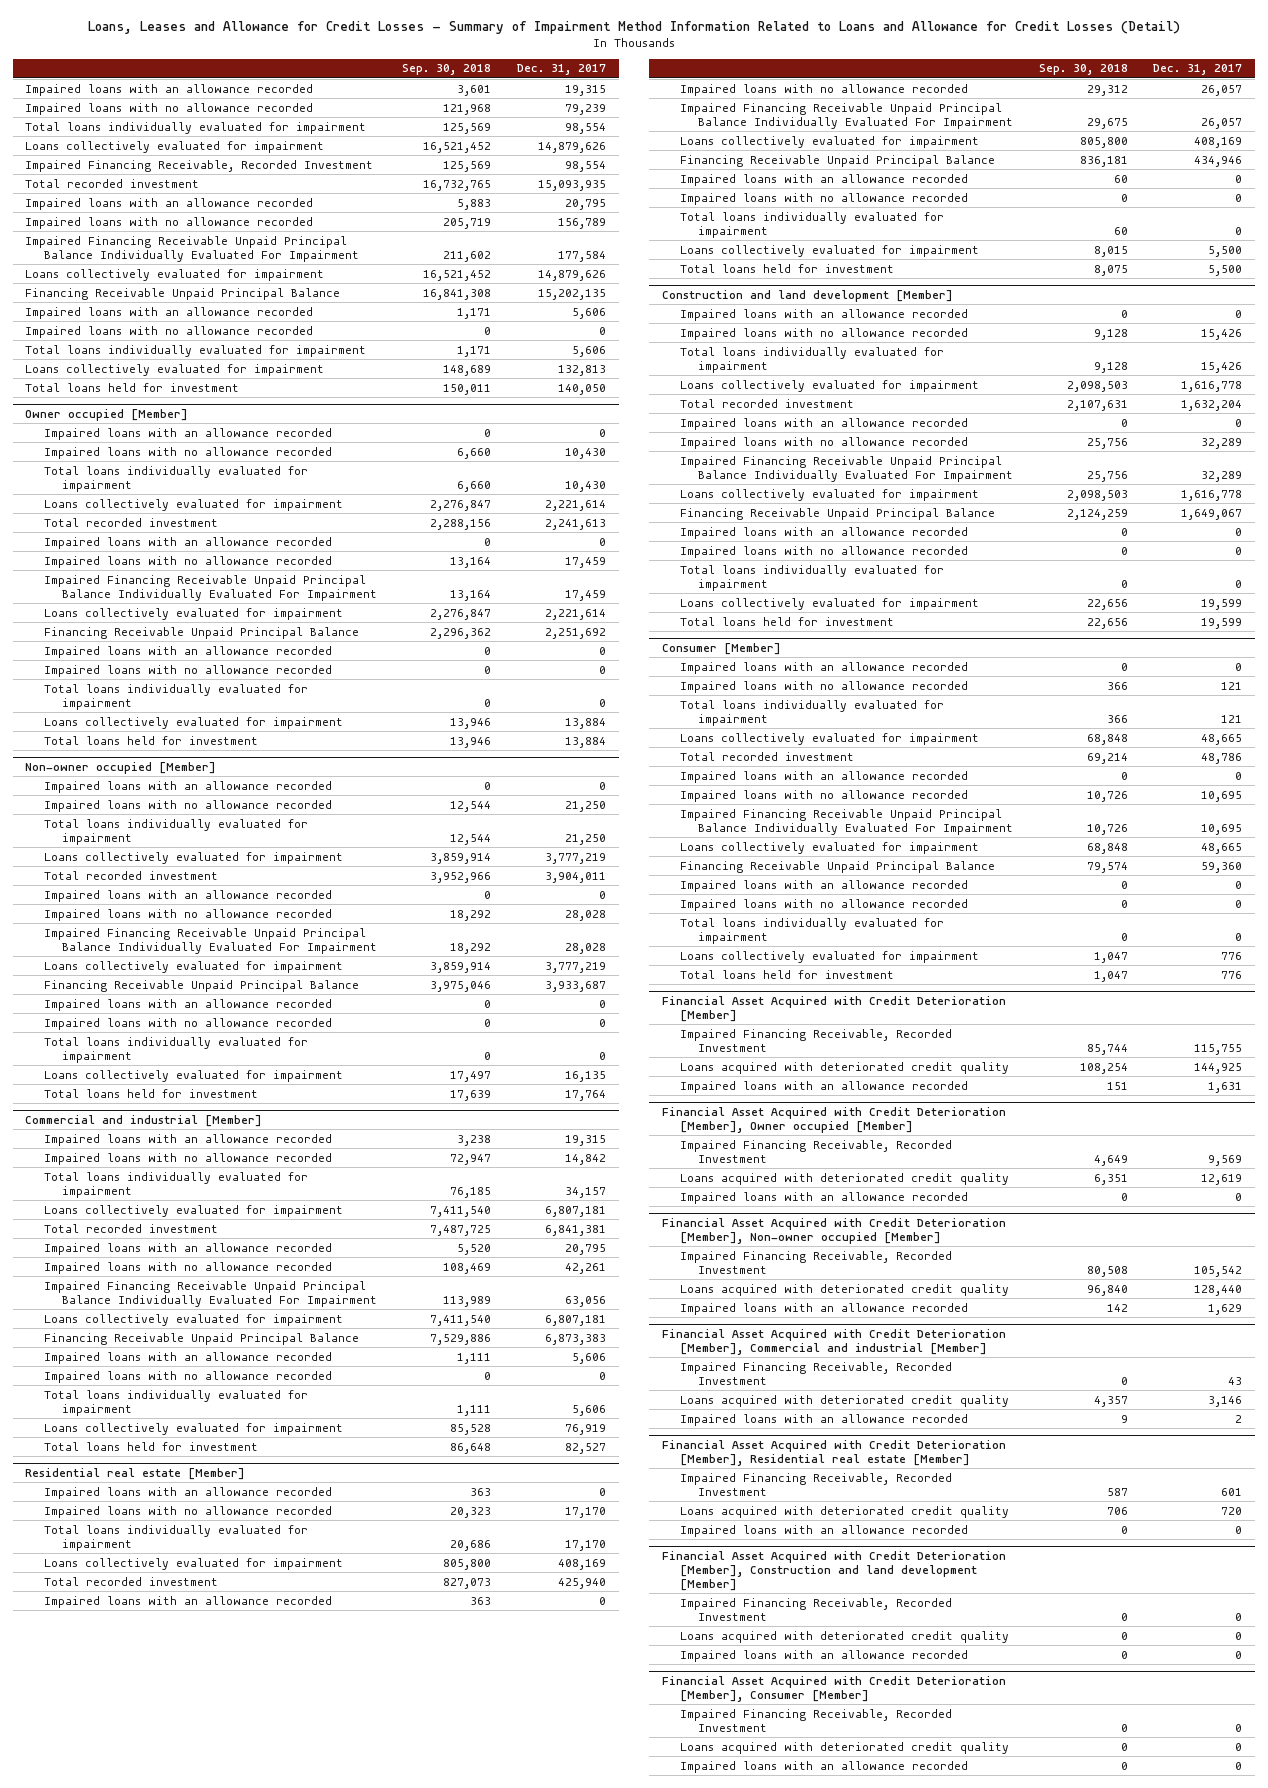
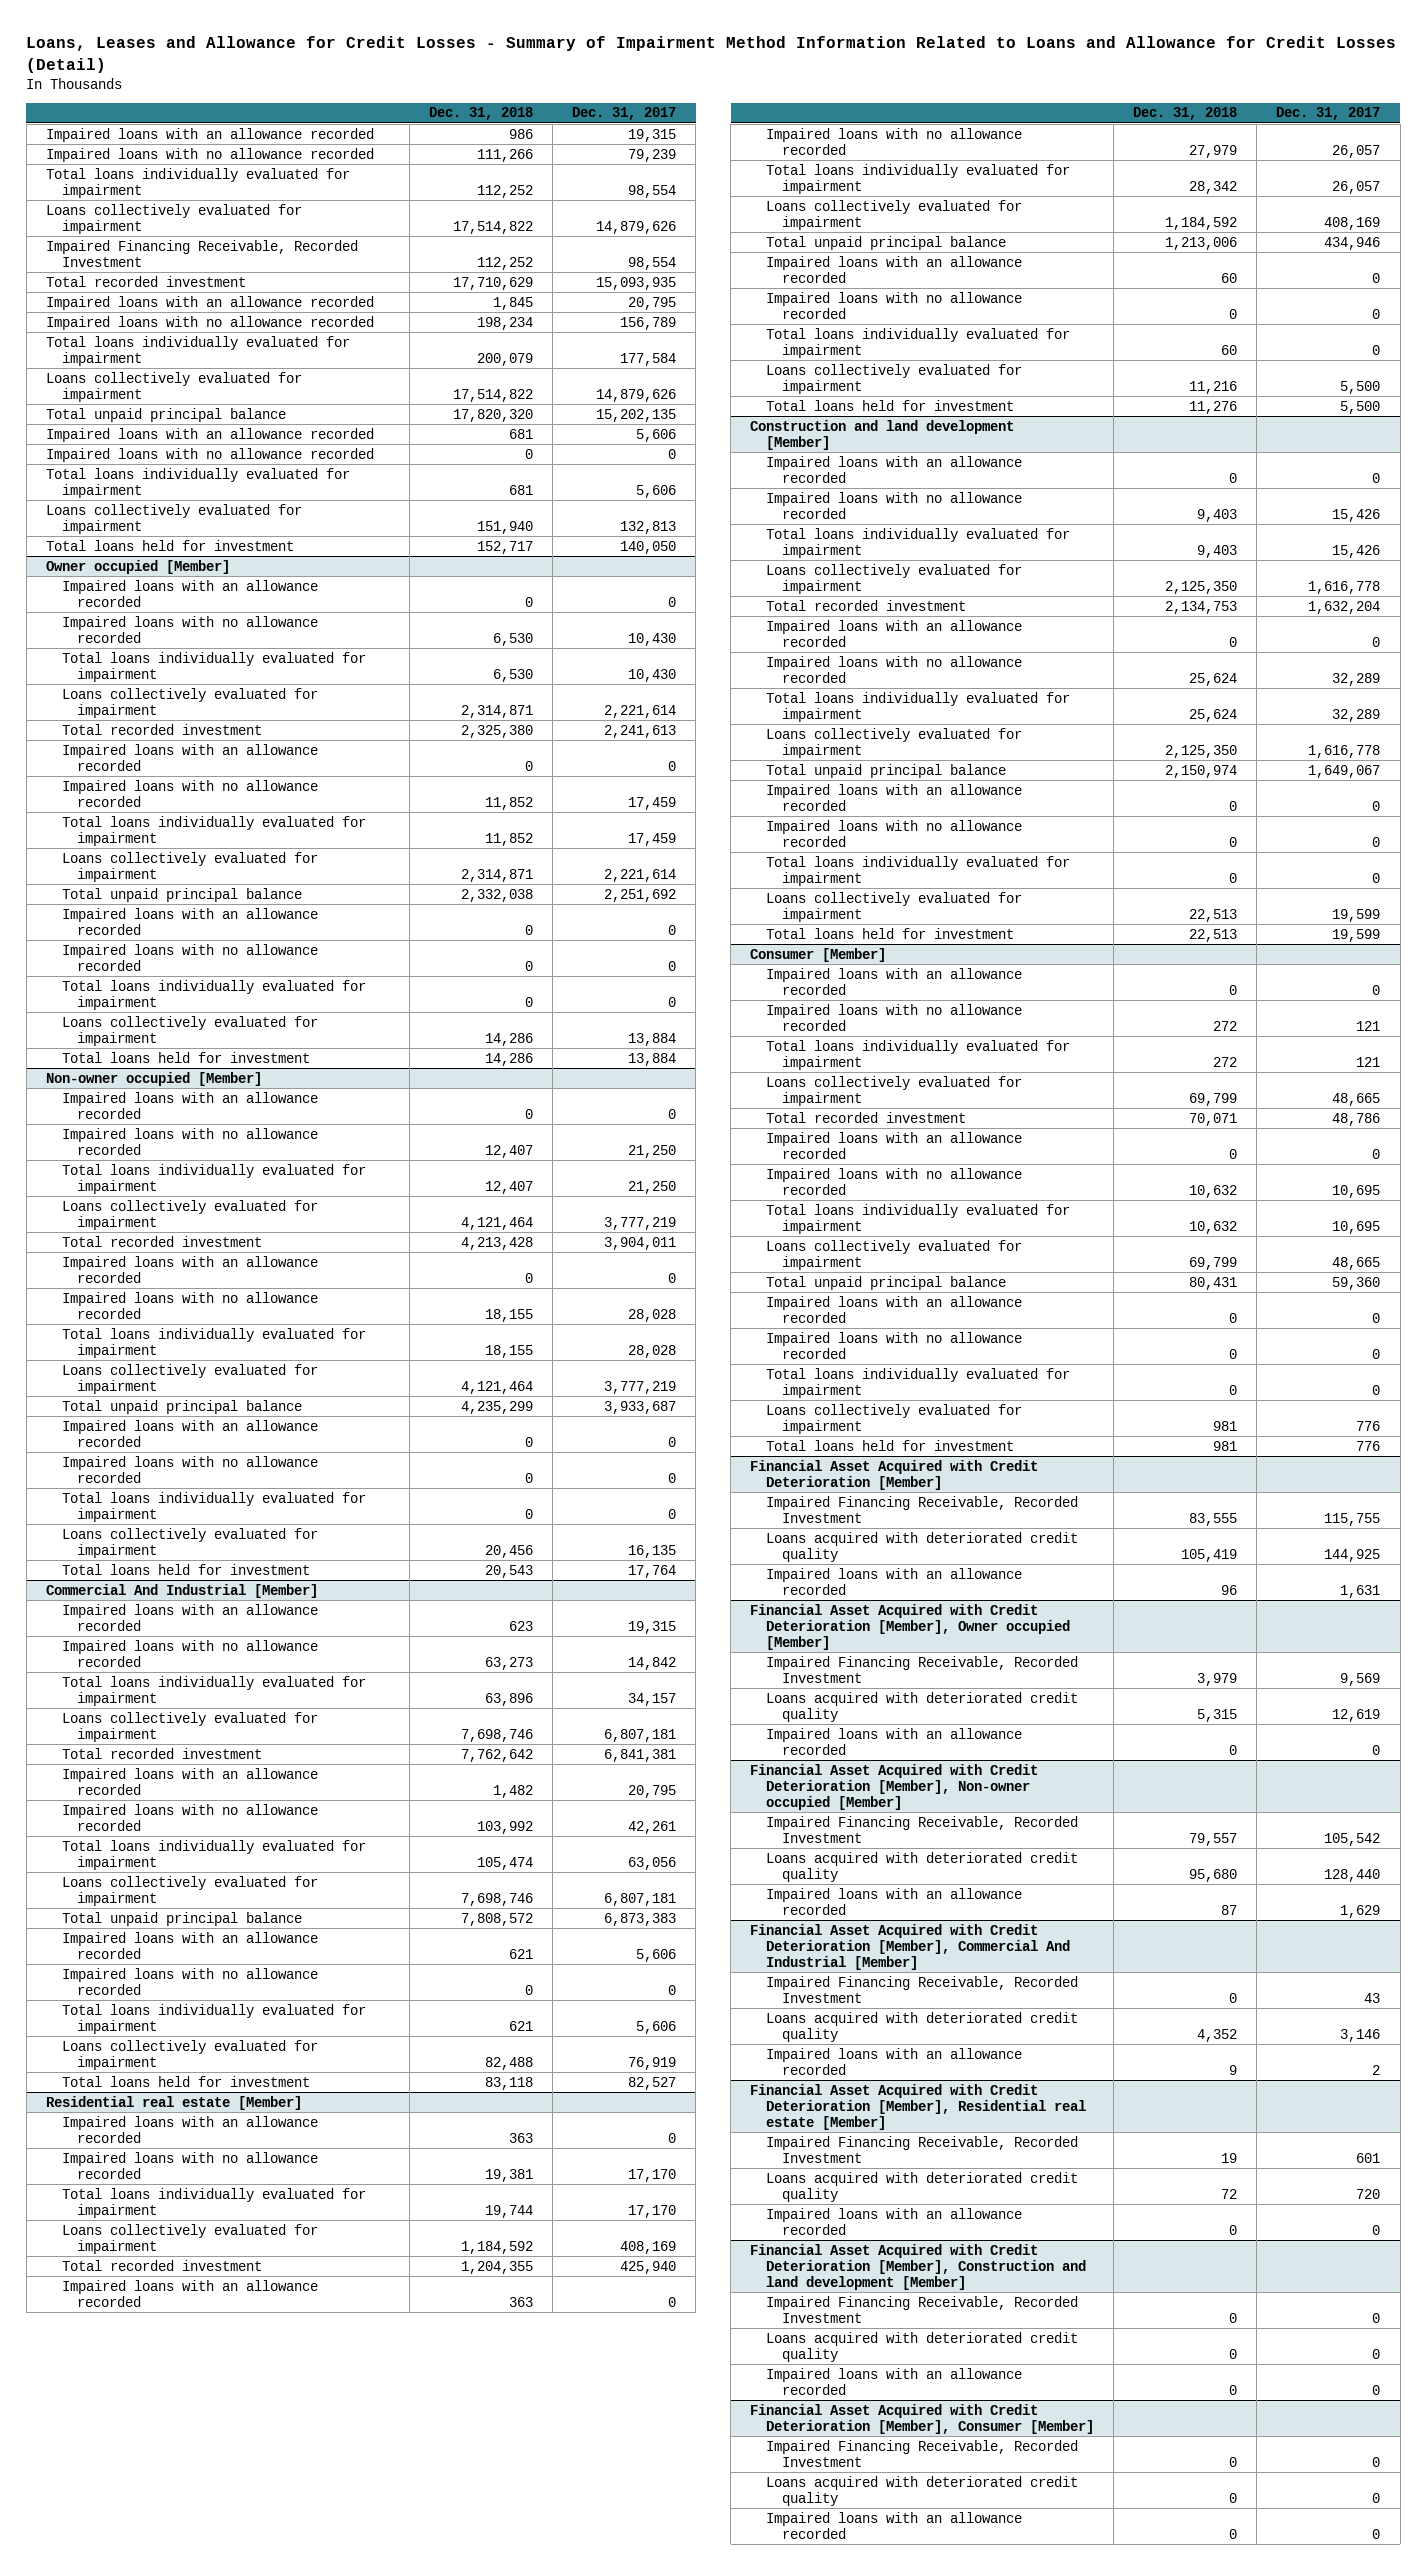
[402,64,492,76] Sep. 30, 2018 -> none
none -> [428,107,533,121] Dec. 31, 2018
[25,235,359,262] Impaired Financing Receivable Unpaid Principal Balance Individually Evaluated For Impairment -> [46,335,351,366] Total loans individually evaluated for impairment
[25,287,341,300] Financing Receivable Unpaid Principal Balance -> [46,407,287,422] Total unpaid principal balance
[43,574,377,601] Impaired Financing Receivable Unpaid Principal Balance Individually Evaluated For Impairment -> [61,815,366,846] Total loans individually evaluated for impairment
[43,626,359,639] Financing Receivable Unpaid Principal Balance -> [61,887,302,902] Total unpaid principal balance
[43,927,377,954] Impaired Financing Receivable Unpaid Principal Balance Individually Evaluated For Impairment -> [61,1327,366,1358] Total loans individually evaluated for impairment
[43,979,359,992] Financing Receivable Unpaid Principal Balance -> [61,1399,302,1414] Total unpaid principal balance
[25,1114,263,1127] Commercial and industrial [Member] -> [46,1583,319,1598] Commercial And Industrial [Member]
[43,1280,377,1307] Impaired Financing Receivable Unpaid Principal Balance Individually Evaluated For Impairment -> [61,1839,366,1870] Total loans individually evaluated for impairment
[43,1332,359,1345] Financing Receivable Unpaid Principal Balance -> [61,1911,302,1926] Total unpaid principal balance
[679,102,1013,129] Impaired Financing Receivable Unpaid Principal Balance Individually Evaluated For Impairment -> [766,163,1071,194] Total loans individually evaluated for impairment
[679,154,995,167] Financing Receivable Unpaid Principal Balance -> [766,235,1007,250] Total unpaid principal balance
[679,455,1013,482] Impaired Financing Receivable Unpaid Principal Balance Individually Evaluated For Impairment -> [766,691,1071,722] Total loans individually evaluated for impairment
[679,507,995,520] Financing Receivable Unpaid Principal Balance -> [766,763,1007,778] Total unpaid principal balance
[679,808,1013,835] Impaired Financing Receivable Unpaid Principal Balance Individually Evaluated For Impairment -> [766,1203,1071,1234] Total loans individually evaluated for impairment
[679,860,995,873] Financing Receivable Unpaid Principal Balance -> [766,1275,1007,1290] Total unpaid principal balance
[661,1328,1006,1355] Financial Asset Acquired with Credit Deterioration [Member], Commercial and industrial [Member] -> [750,1923,1071,1970] Financial Asset Acquired with Credit Deterioration [Member], Commercial And Industrial [Member]

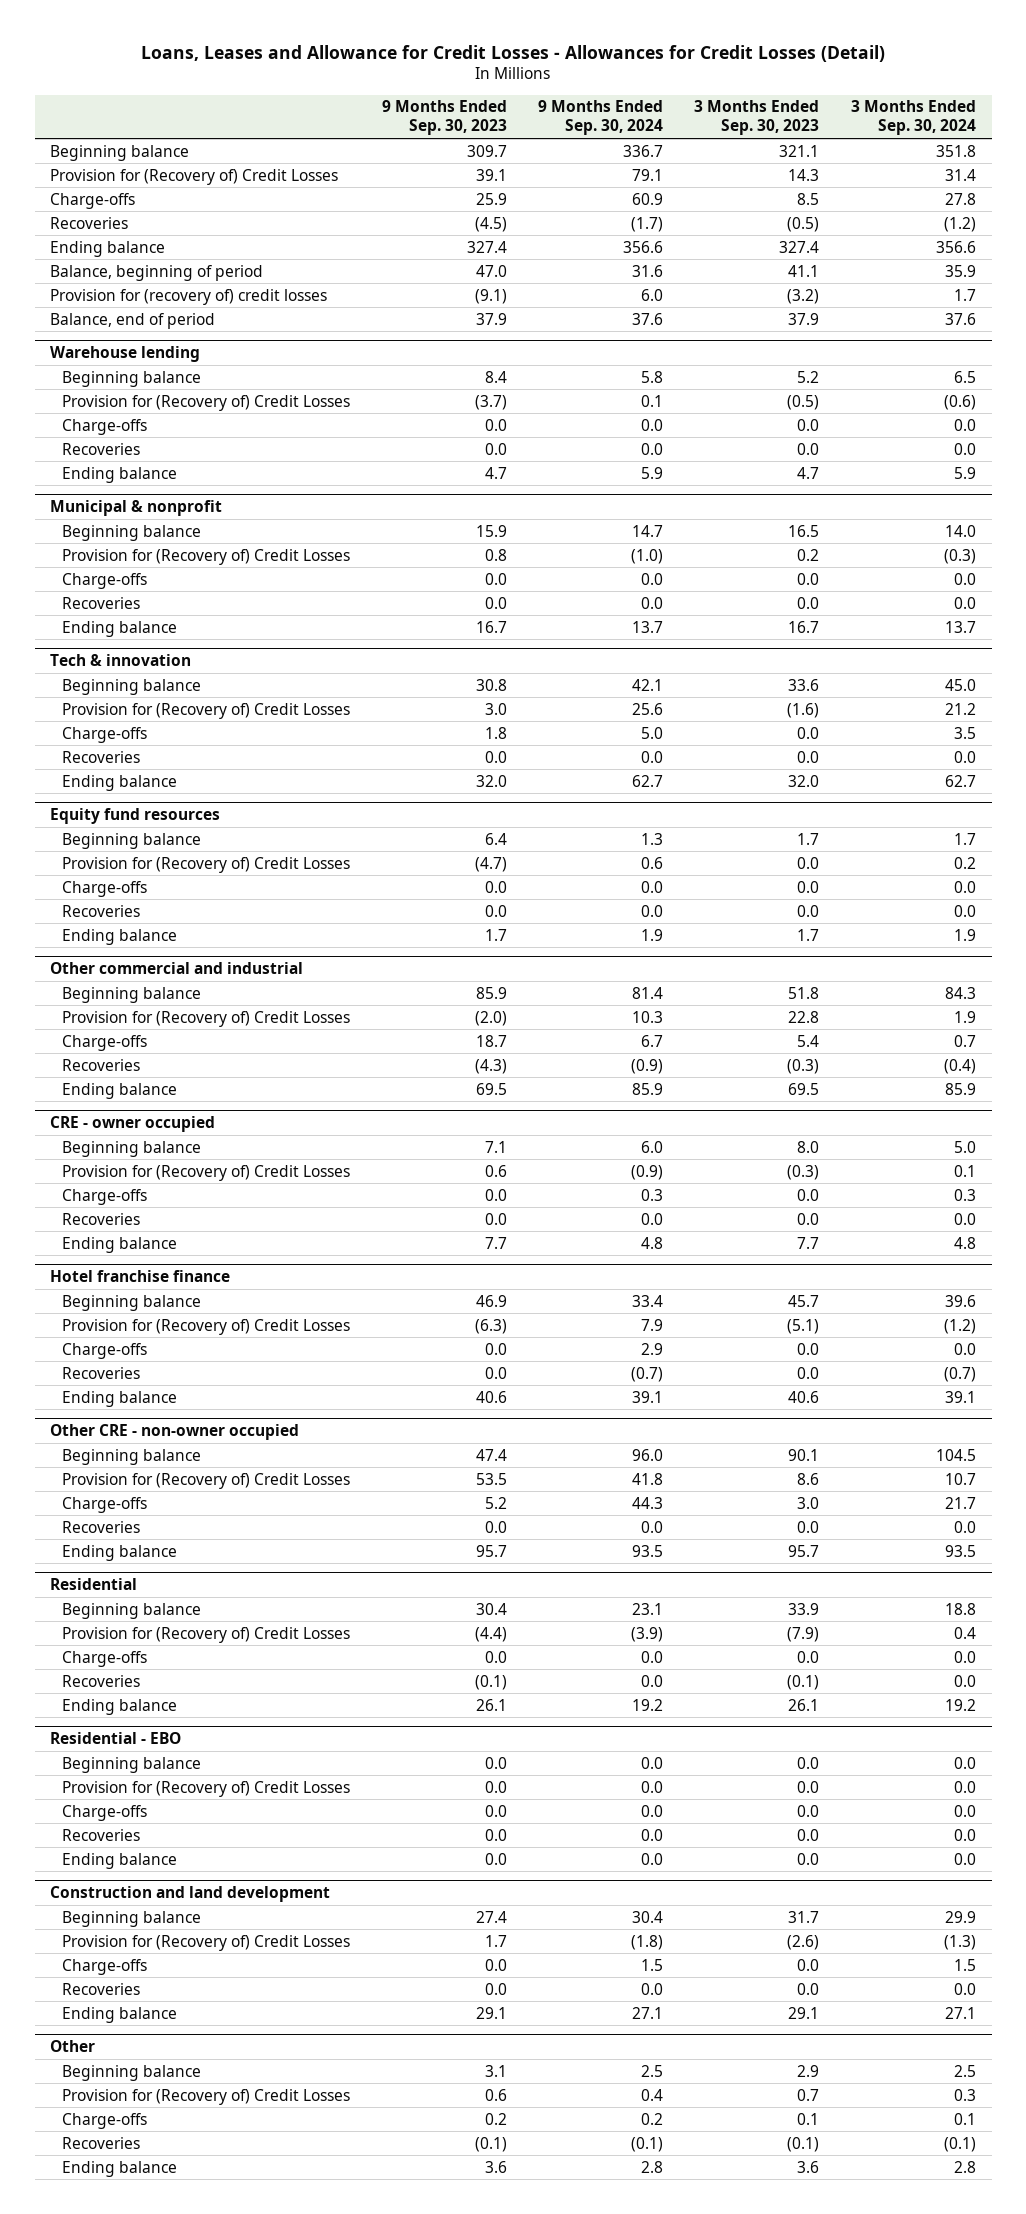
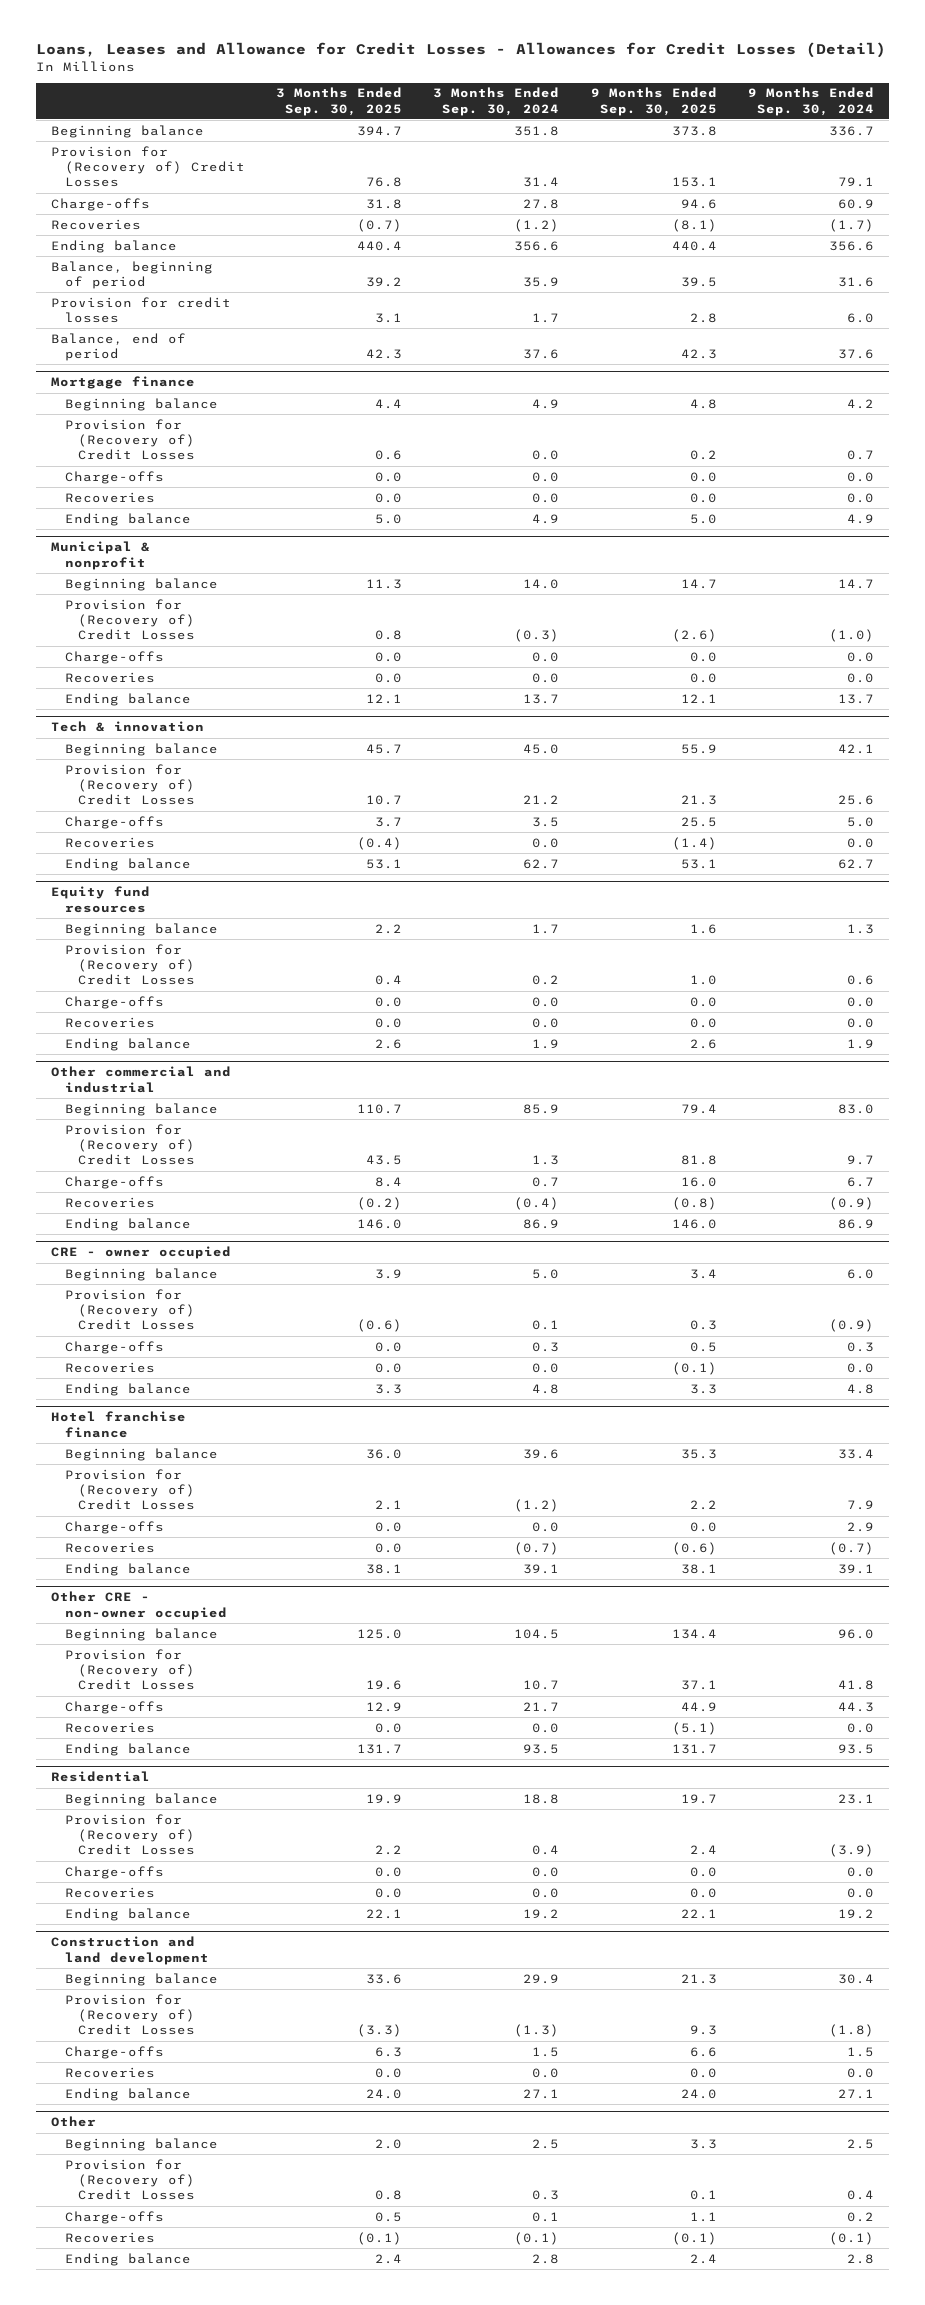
[381,100,507,136] 9 Months Ended Sep. 30, 2023 -> none
[694,100,820,136] 3 Months Ended Sep. 30, 2023 -> none
none -> [275,87,402,116] 3 Months Ended Sep. 30, 2025
none -> [590,87,717,116] 9 Months Ended Sep. 30, 2025
[50,288,328,305] Provision for (recovery of) credit losses -> [51,296,232,324] Provision for credit losses
[50,346,201,363] Warehouse lending -> none
none -> [51,376,196,390] Mortgage finance
[641,370,664,383] 5.8 -> [846,398,874,409] 4.2
[953,370,976,383] 6.5 -> [532,398,560,409] 4.9
[641,394,664,407] 0.1 -> [846,450,874,461] 0.7
[943,394,976,410] (0.6) -> [532,450,560,461] 0.0
[641,466,664,479] 5.9 -> [846,513,874,524] 4.9
[953,466,976,479] 5.9 -> [532,513,560,524] 4.9
[632,986,664,999] 81.4 -> [837,1103,874,1114] 83.0
[944,986,976,999] 84.3 -> [523,1103,560,1114] 85.9
[632,1010,664,1023] 10.3 -> [846,1155,874,1166] 9.7
[953,1010,976,1023] 1.9 -> [532,1155,560,1166] 1.3
[632,1082,664,1095] 85.9 -> [837,1218,874,1229] 86.9
[944,1082,976,1095] 85.9 -> [523,1218,560,1229] 86.9
[50,1732,182,1745] Residential - EBO -> none
[62,1756,202,1773] Beginning balance -> none
[62,1780,351,1797] Provision for (Recovery of) Credit Losses -> none
[62,1804,148,1821] Charge-offs -> none
[62,1828,141,1841] Recoveries -> none
[62,1852,178,1869] Ending balance -> none

